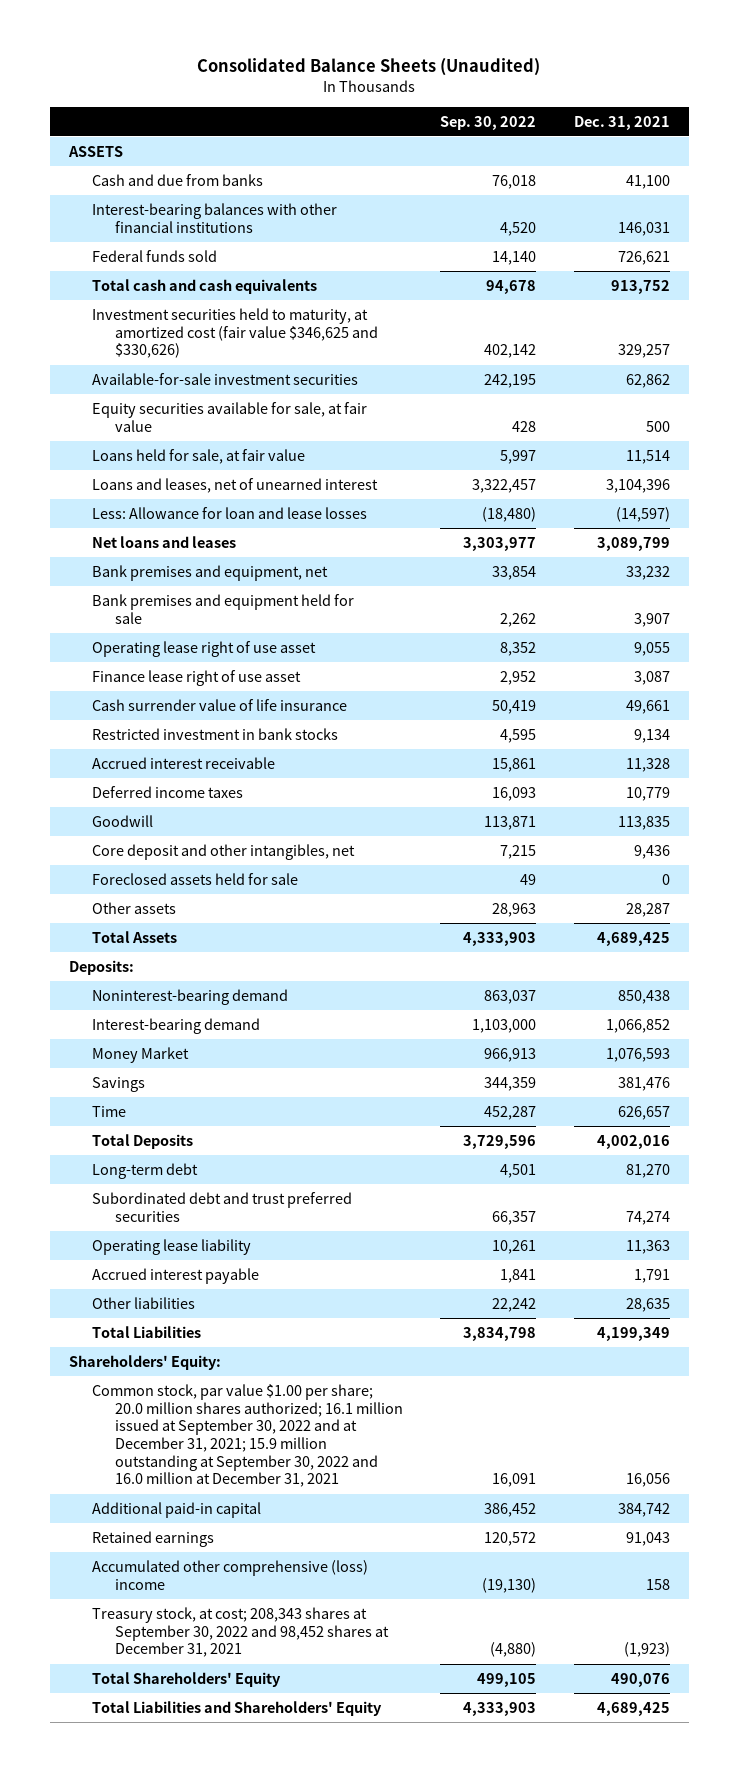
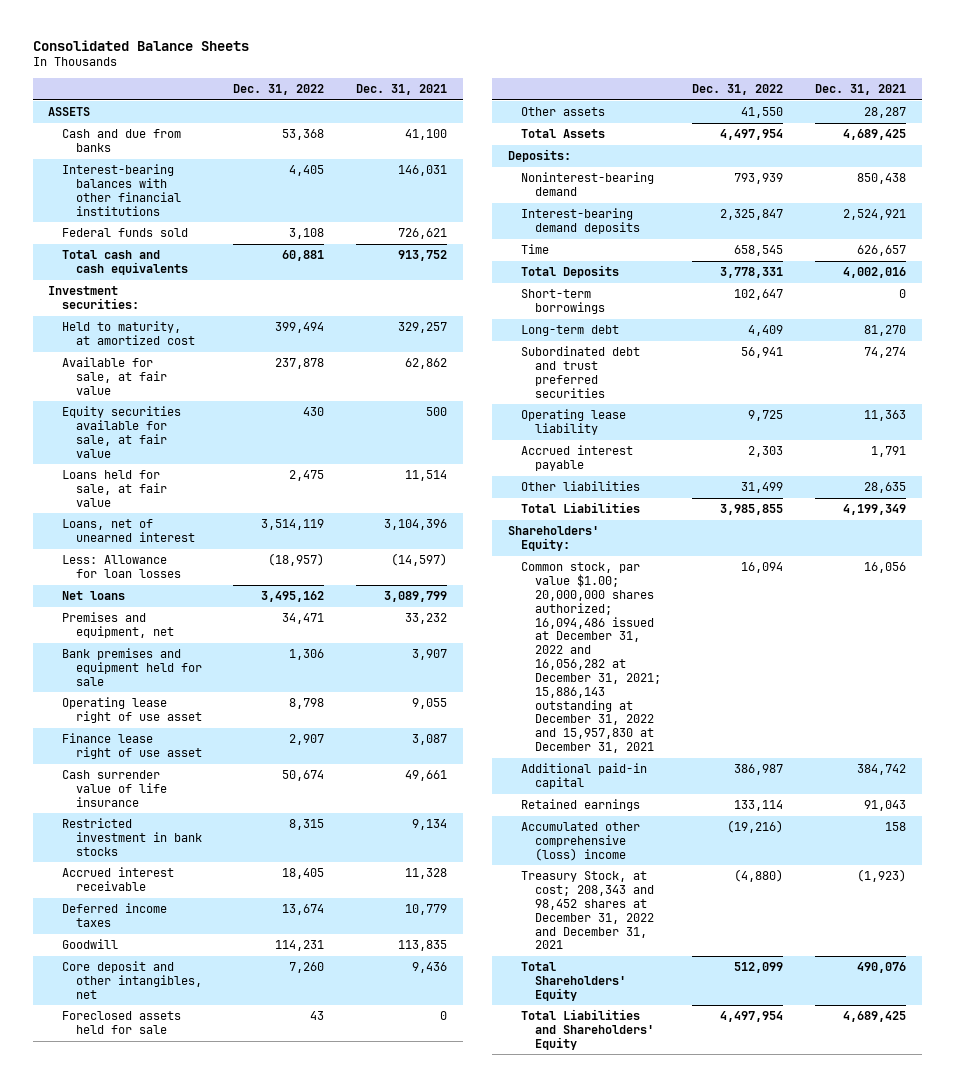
[197,58,541,77] Consolidated Balance Sheets (Unaudited) -> [32,39,249,51] Consolidated Balance Sheets
[440,115,537,130] Sep. 30, 2022 -> none
none -> [233,83,325,95] Dec. 31, 2022
none -> [48,286,140,309] Investment securities:
[91,307,378,359] Investment securities held to maturity, at amortized cost (fair value $346,625 and $330,626) -> [62,321,195,345] Held to maturity, at amortized cost
[91,372,358,385] Available-for-sale investment securities -> [62,357,167,395] Available for sale, at fair value
[91,477,378,493] Loans and leases, net of unearned interest -> [62,519,195,542] Loans, net of unearned interest
[91,506,367,519] Less: Allowance for loan and lease losses -> [62,555,181,578] Less: Allowance for loan losses
[91,535,236,548] Net loans and leases -> [62,591,126,601] Net loans
[91,564,328,581] Bank premises and equipment, net -> [62,612,174,638] Premises and equipment, net
[91,1046,189,1063] Money Market -> none
[91,1076,145,1092] Savings -> none
[91,1017,260,1034] Interest-bearing demand -> [521,208,640,234] Interest-bearing demand deposits
[605,1018,670,1033] 1,066,852 -> [842,209,906,221] 2,524,921
none -> [521,289,605,314] Short-term borrowings
[91,1383,403,1488] Common stock, par value $1.00 per share; 20.0 million shares authorized; 16.1 million issued at September 30, 2022 and at December 31, 2021; 15.9 million outstanding at September 30, 2022 and 16.0 million at December 31, 2021 -> [521,562,661,754] Common stock, par value $1.00; 20,000,000 shares authorized; 16,094,486 issued at December 31, 2022 and 16,056,282 at December 31, 2021; 15,886,143 outstanding at December 31, 2022 and 15,957,830 at December 31, 2021
[91,1606,389,1658] Treasury stock, at cost; 208,343 shares at September 30, 2022 and 98,452 shares at December 31, 2021 -> [521,871,654,950] Treasury Stock, at cost; 208,343 and 98,452 shares at December 31, 2022 and December 31, 2021

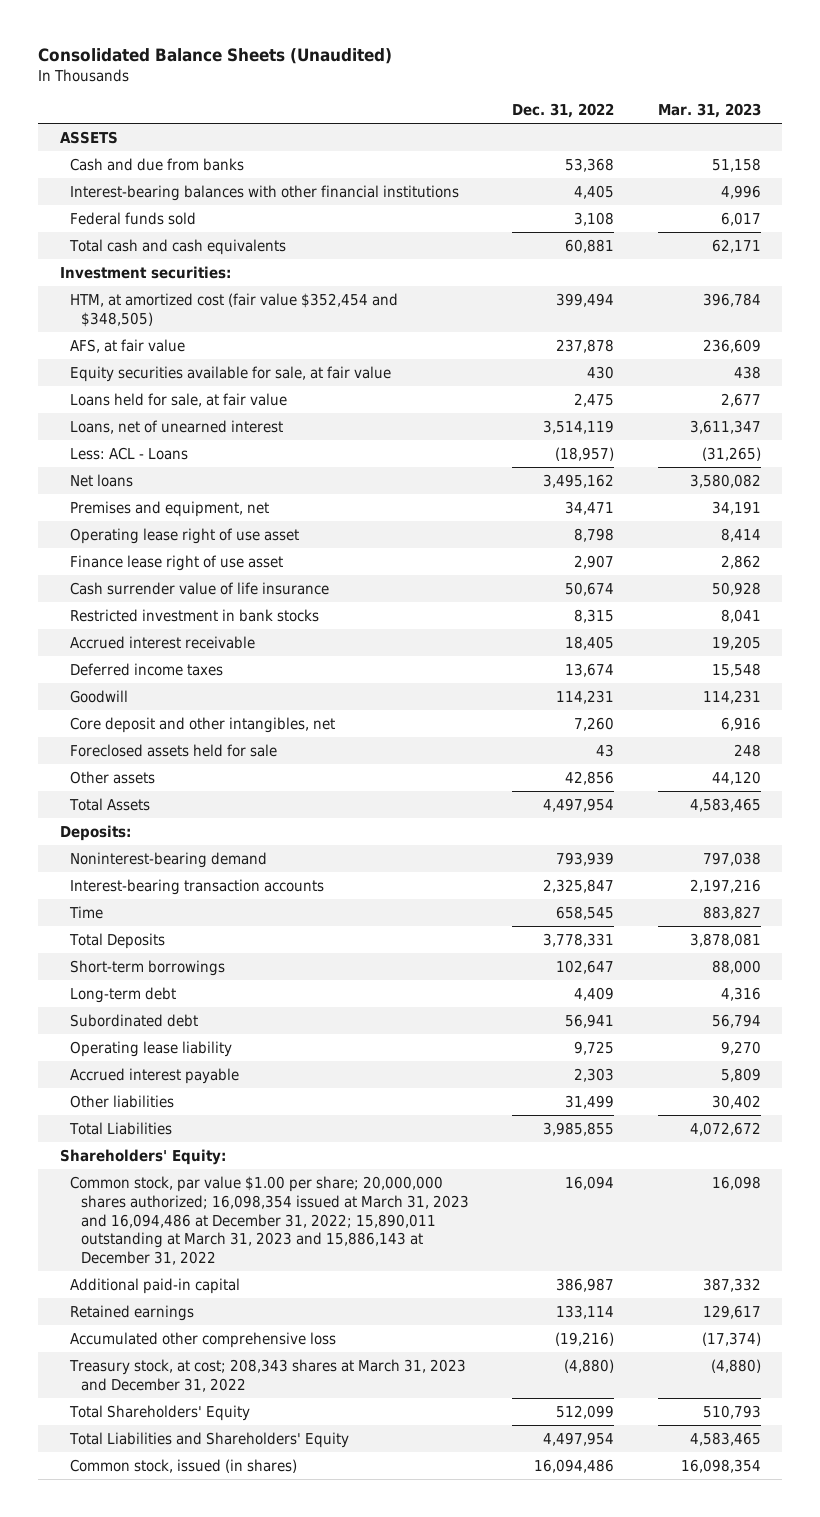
[32,39,249,51] Consolidated Balance Sheets -> [37,48,392,65] Consolidated Balance Sheets (Unaudited)
[355,83,447,95] Dec. 31, 2021 -> none
none -> [657,103,761,119] Mar. 31, 2023
[62,321,195,345] Held to maturity, at amortized cost -> [70,293,399,327] HTM, at amortized cost (fair value $352,454 and $348,505)
[62,357,167,395] Available for sale, at fair value -> [70,339,186,354] AFS, at fair value
[62,555,181,578] Less: Allowance for loan losses -> [70,447,189,461] Less: ACL - Loans
[62,648,202,686] Bank premises and equipment held for sale -> none
[741,107,784,119] 41,550 -> [565,771,615,786] 42,856
[521,208,640,234] Interest-bearing demand deposits -> [70,879,325,896] Interest-bearing transaction accounts
[521,346,641,398] Subordinated debt and trust preferred securities -> [70,1014,199,1028] Subordinated debt
[521,562,661,754] Common stock, par value $1.00; 20,000,000 shares authorized; 16,094,486 issued at December 31, 2022 and 16,056,282 at December 31, 2021; 15,886,143 outstanding at December 31, 2022 and 15,957,830 at December 31, 2021 -> [70,1176,470,1266] Common stock, par value $1.00 per share; 20,000,000 shares authorized; 16,098,354 issued at March 31, 2023 and 16,094,486 at December 31, 2022; 15,890,011 outstanding at March 31, 2023 and 15,886,143 at December 31, 2022
[521,822,641,861] Accumulated other comprehensive (loss) income -> [70,1332,337,1349] Accumulated other comprehensive loss
[521,871,654,950] Treasury Stock, at cost; 208,343 and 98,452 shares at December 31, 2022 and December 31, 2021 -> [69,1359,467,1392] Treasury stock, at cost; 208,343 shares at March 31, 2023 and December 31, 2022
none -> [70,1459,298,1474] Common stock, issued (in shares)

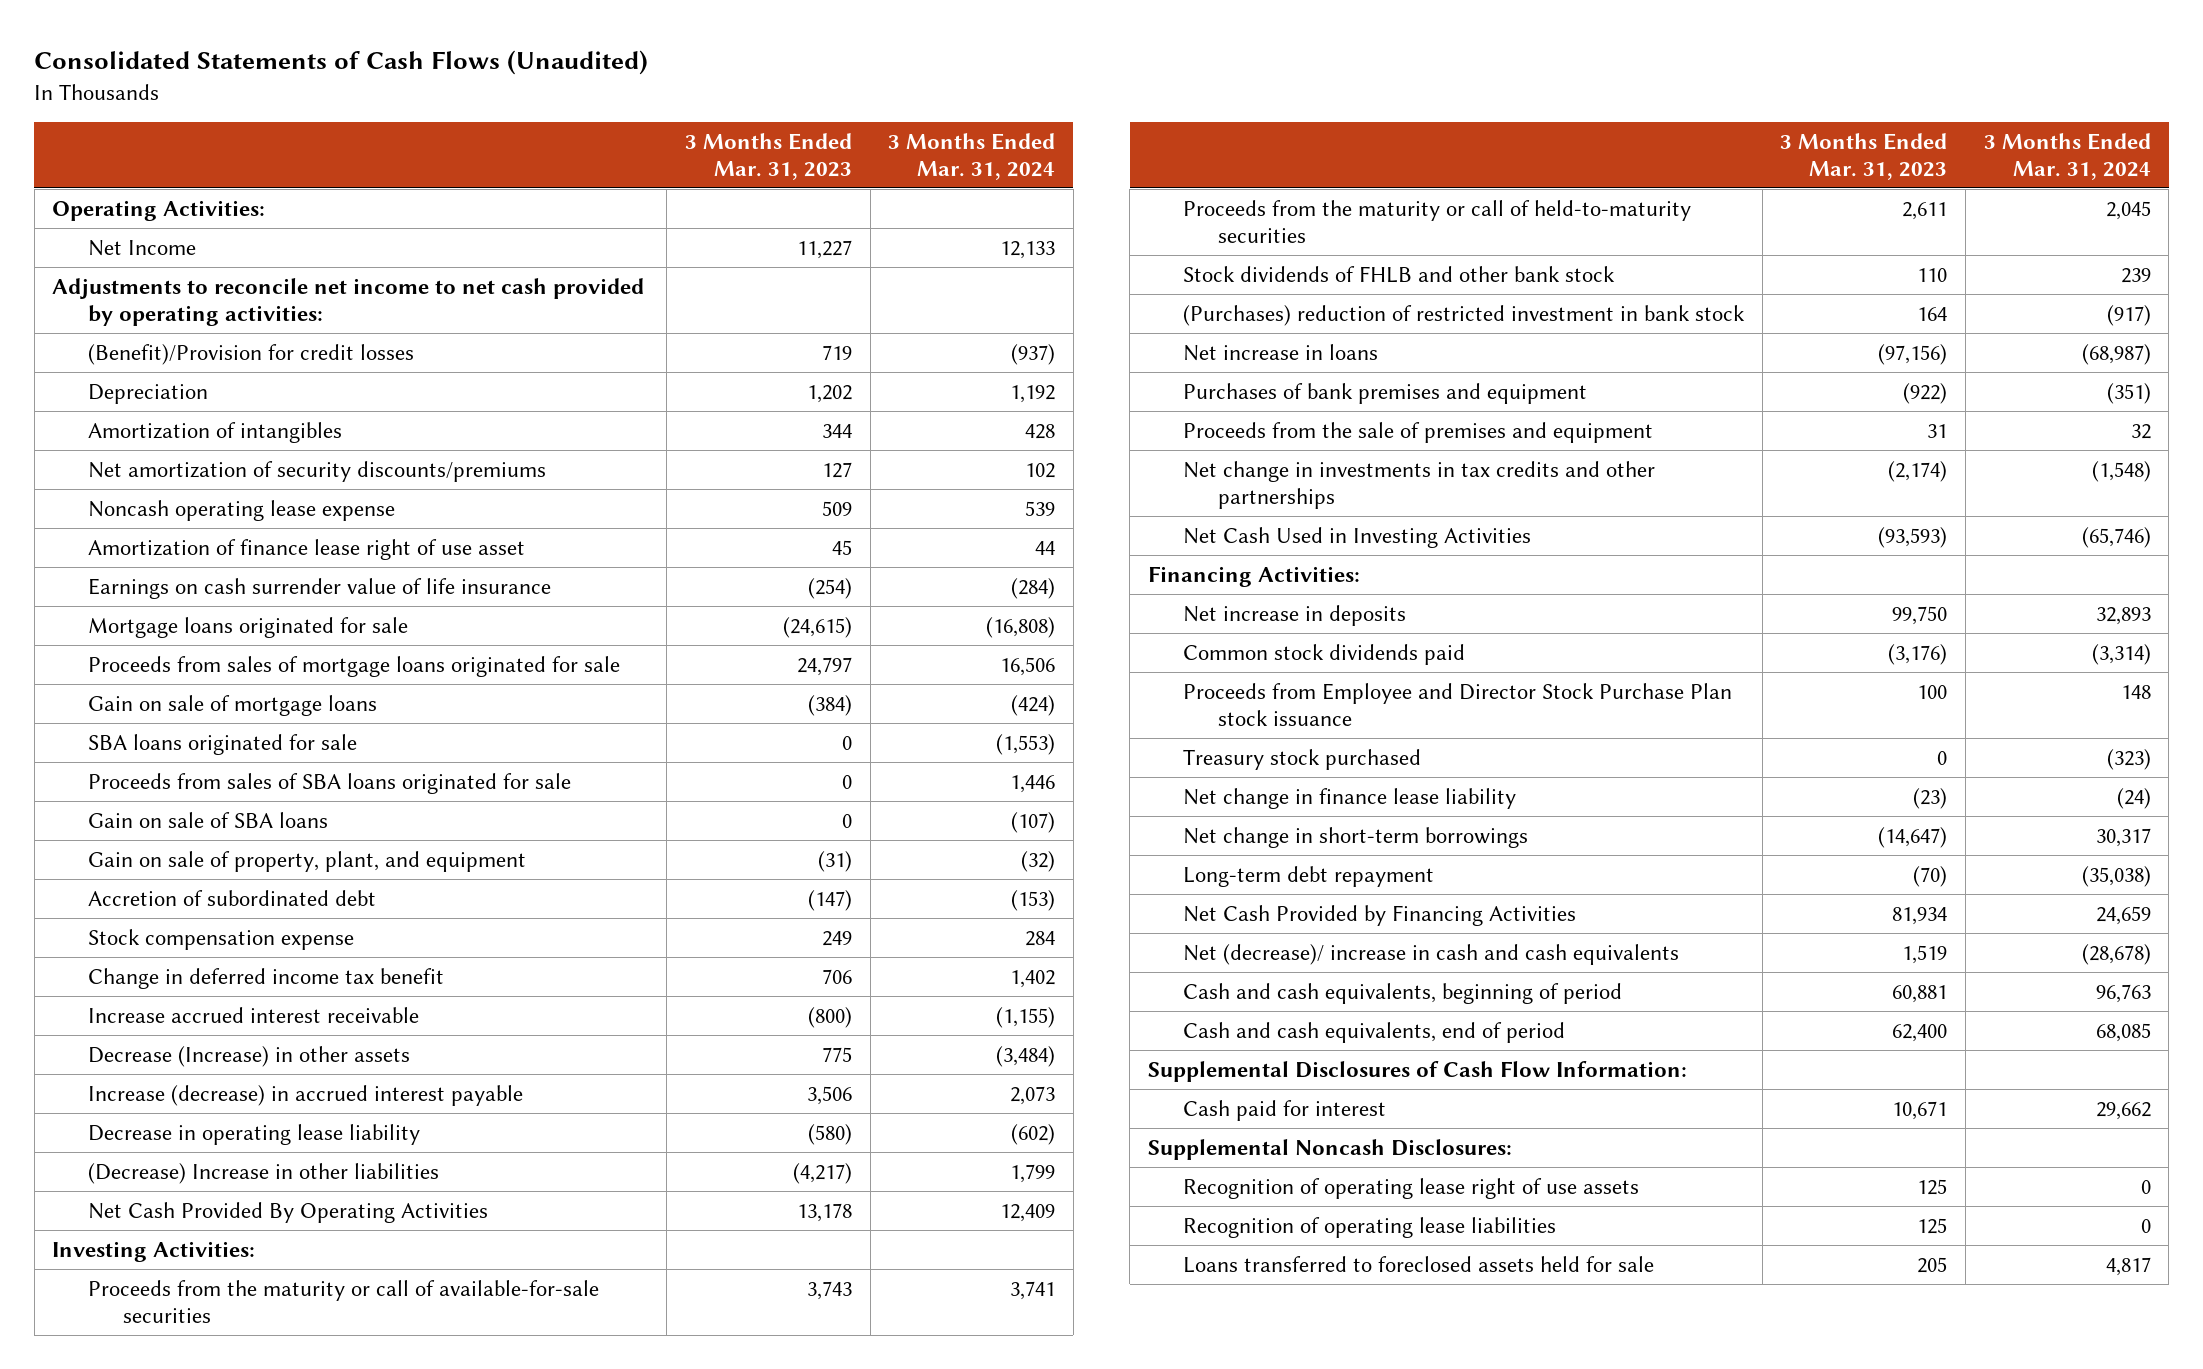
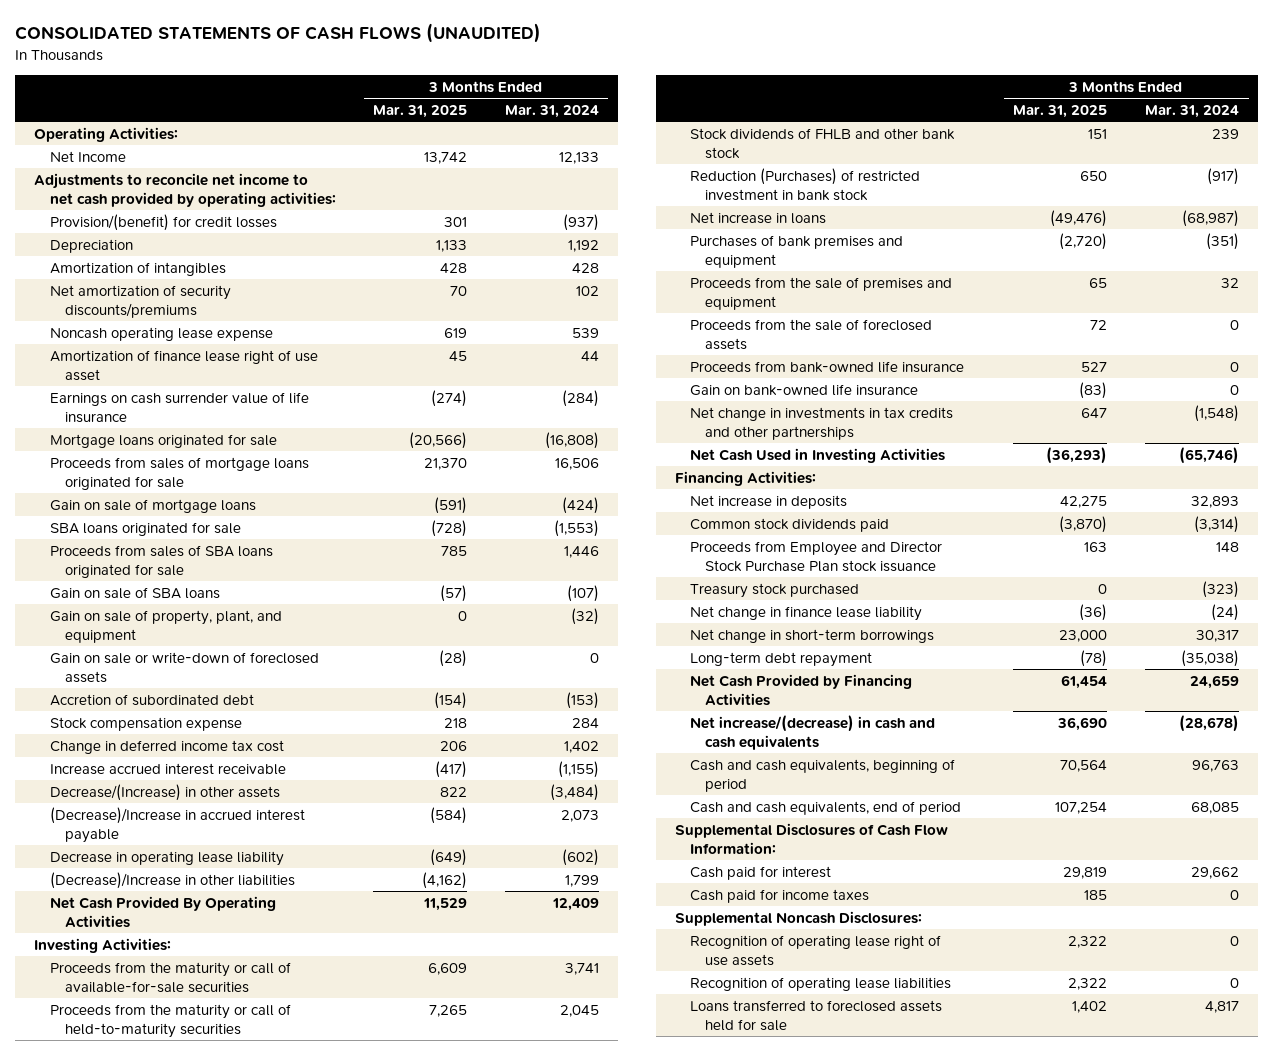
[34,50,649,76] Consolidated Statements of Cash Flows (Unaudited) -> [15,23,542,44] CONSOLIDATED STATEMENTS OF CASH FLOWS (UNAUDITED)
[684,133,852,180] 3 Months Ended Mar. 31, 2023 -> none
none -> [373,104,468,118] Mar. 31, 2025
[87,344,414,366] (Benefit)/Provision for credit losses -> [49,213,277,231] Provision/(benefit) for credit losses
none -> [49,651,319,683] Gain on sale or write-down of foreclosed assets
[87,968,444,990] Change in deferred income tax benefit -> [49,739,284,754] Change in deferred income tax cost
[87,1046,410,1068] Decrease (Increase) in other assets -> [49,783,280,801] Decrease/(Increase) in other assets
[87,1085,523,1107] Increase (decrease) in accrued interest payable -> [49,806,305,843] (Decrease)/Increase in accrued interest payable
[87,1163,439,1185] (Decrease) Increase in other liabilities -> [49,871,295,889] (Decrease)/Increase in other liabilities
[1183,305,1746,327] (Purchases) reduction of restricted investment in bank stock -> [689,167,920,201] Reduction (Purchases) of restricted investment in bank stock
none -> [689,318,932,350] Proceeds from the sale of foreclosed assets
none -> [689,360,964,373] Proceeds from bank-owned life insurance
none -> [689,383,918,396] Gain on bank-owned life insurance
[1183,944,1680,966] Net (decrease)/ increase in cash and cash equivalents -> [689,714,935,750] Net increase/(decrease) in cash and cash equivalents
none -> [689,888,869,903] Cash paid for income taxes

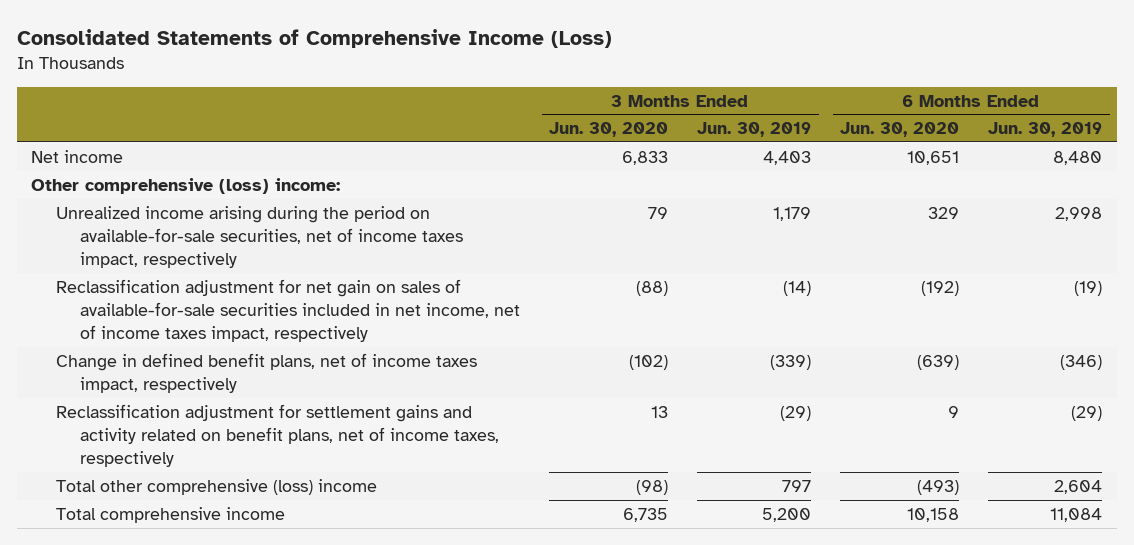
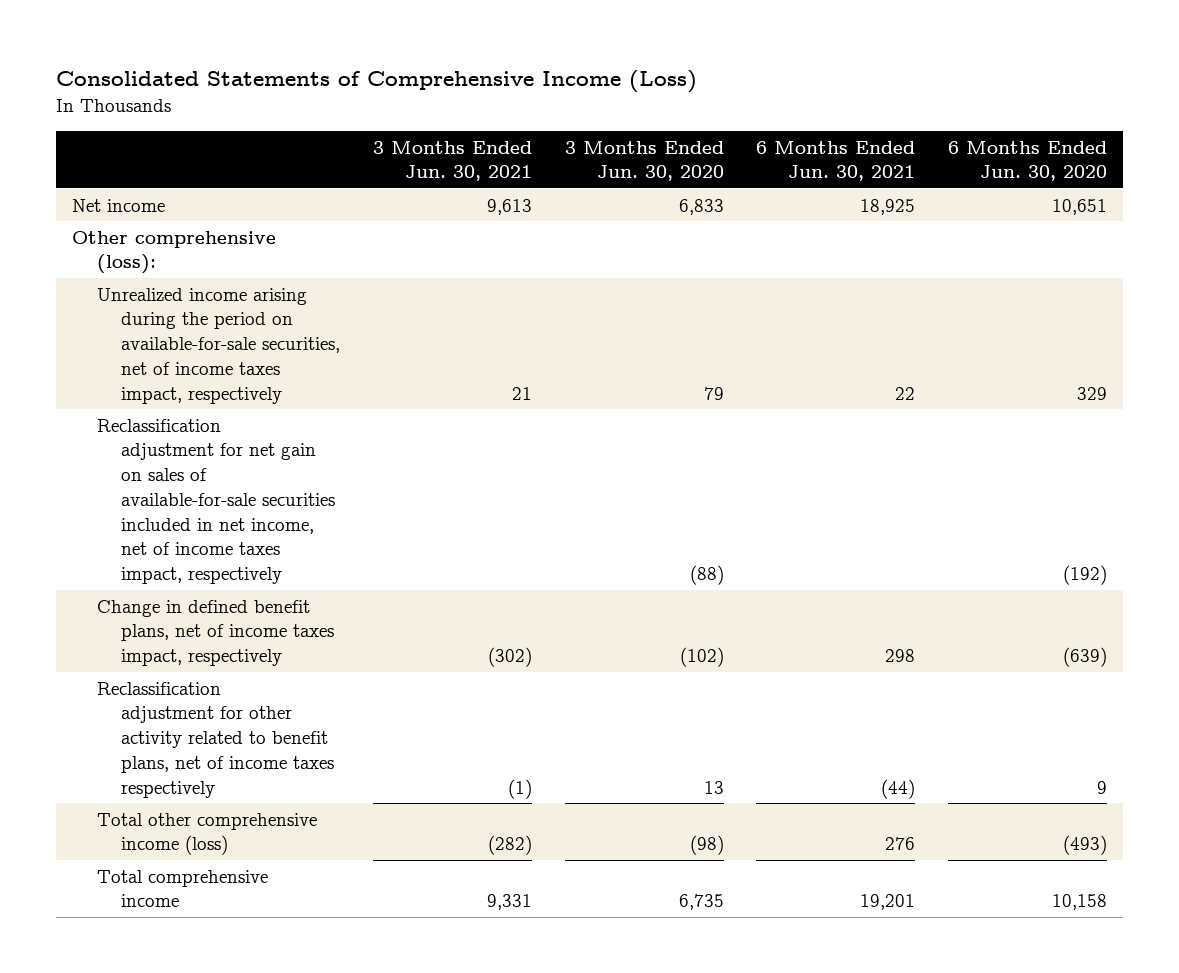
[697,122,812,138] Jun. 30, 2019 -> none
[988,122,1103,138] Jun. 30, 2019 -> none
none -> [372,140,532,182] 3 Months Ended Jun. 30, 2021
none -> [756,140,916,182] 6 Months Ended Jun. 30, 2021
[31,177,341,194] Other comprehensive (loss) income: -> [72,230,277,275] Other comprehensive (loss):
[55,403,500,467] Reclassification adjustment for settlement gains and activity related on benefit plans, net of income taxes, respectively -> [96,681,335,798] Reclassification adjustment for other activity related to benefit plans, net of income taxes respectively
[55,478,377,495] Total other comprehensive (loss) income -> [96,812,317,856] Total other comprehensive income (loss)

